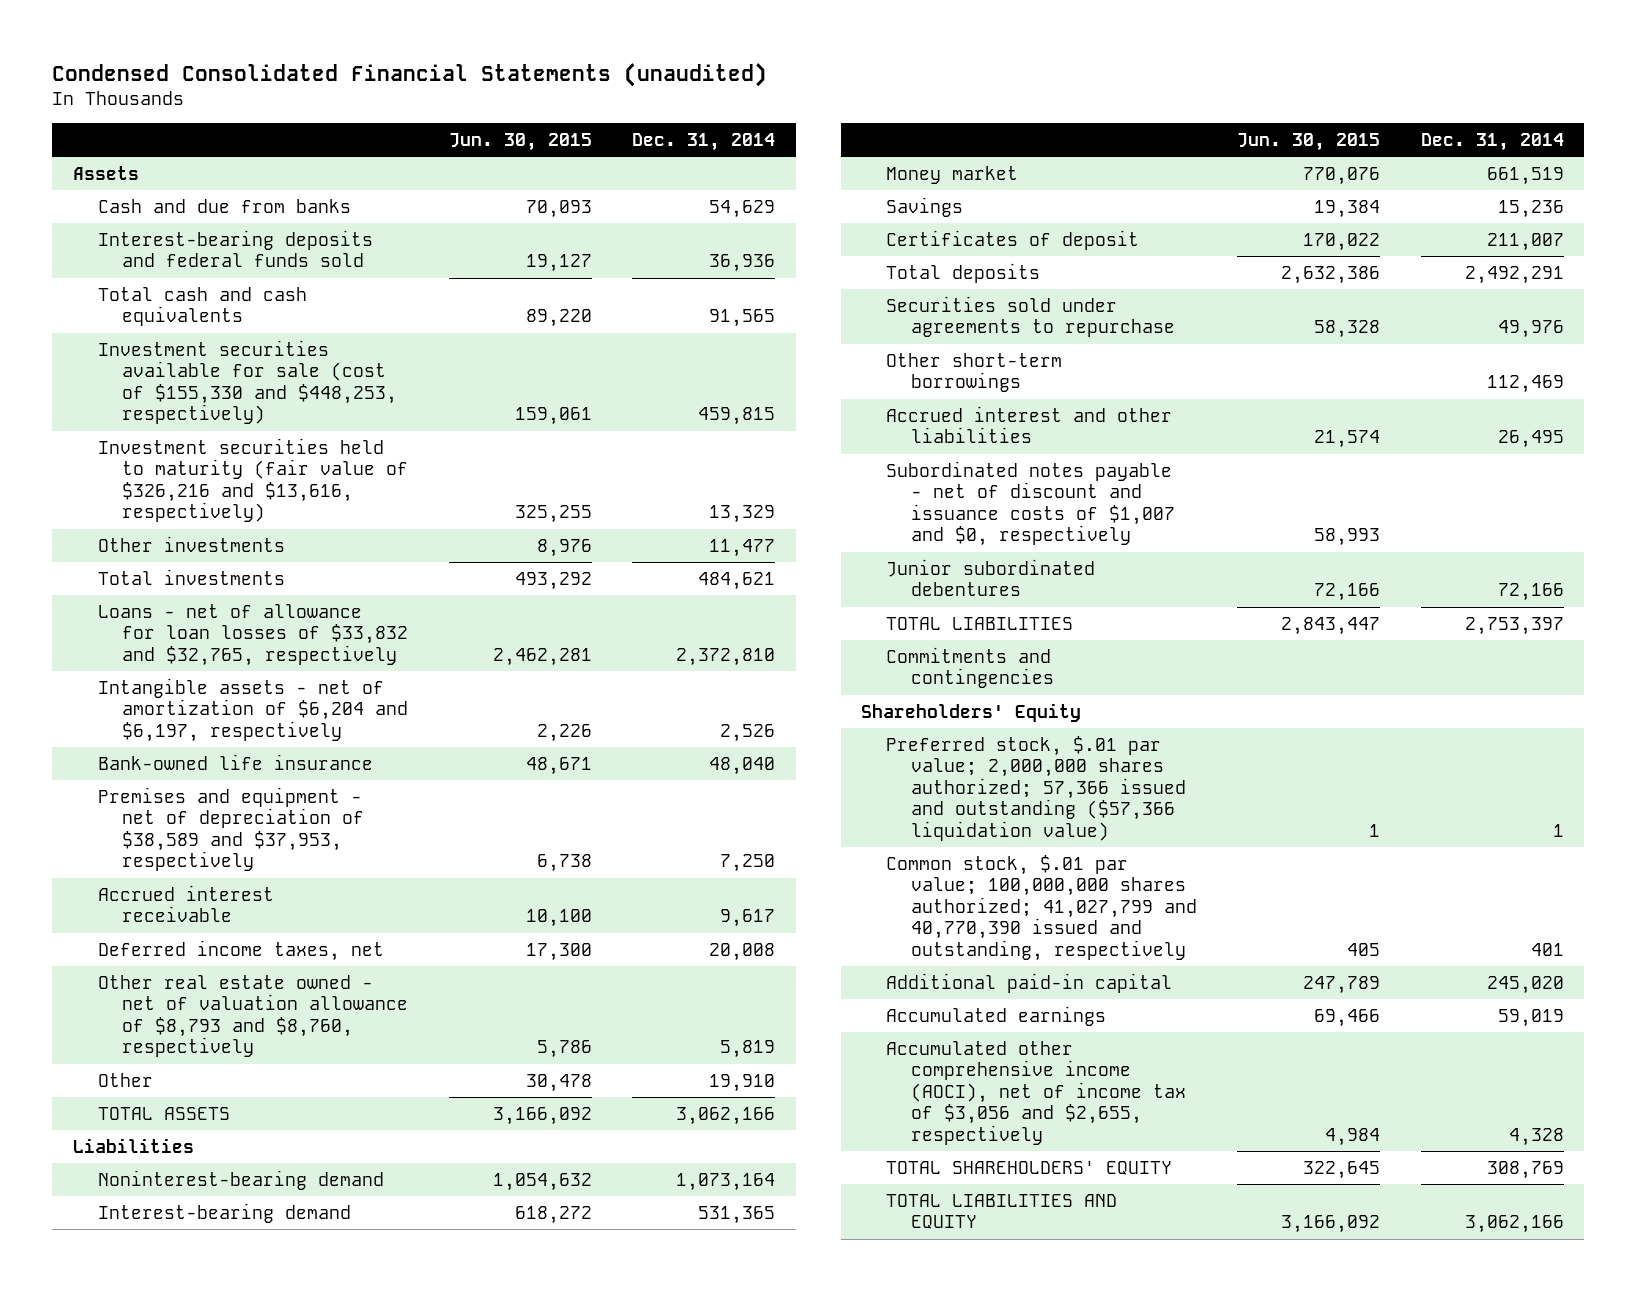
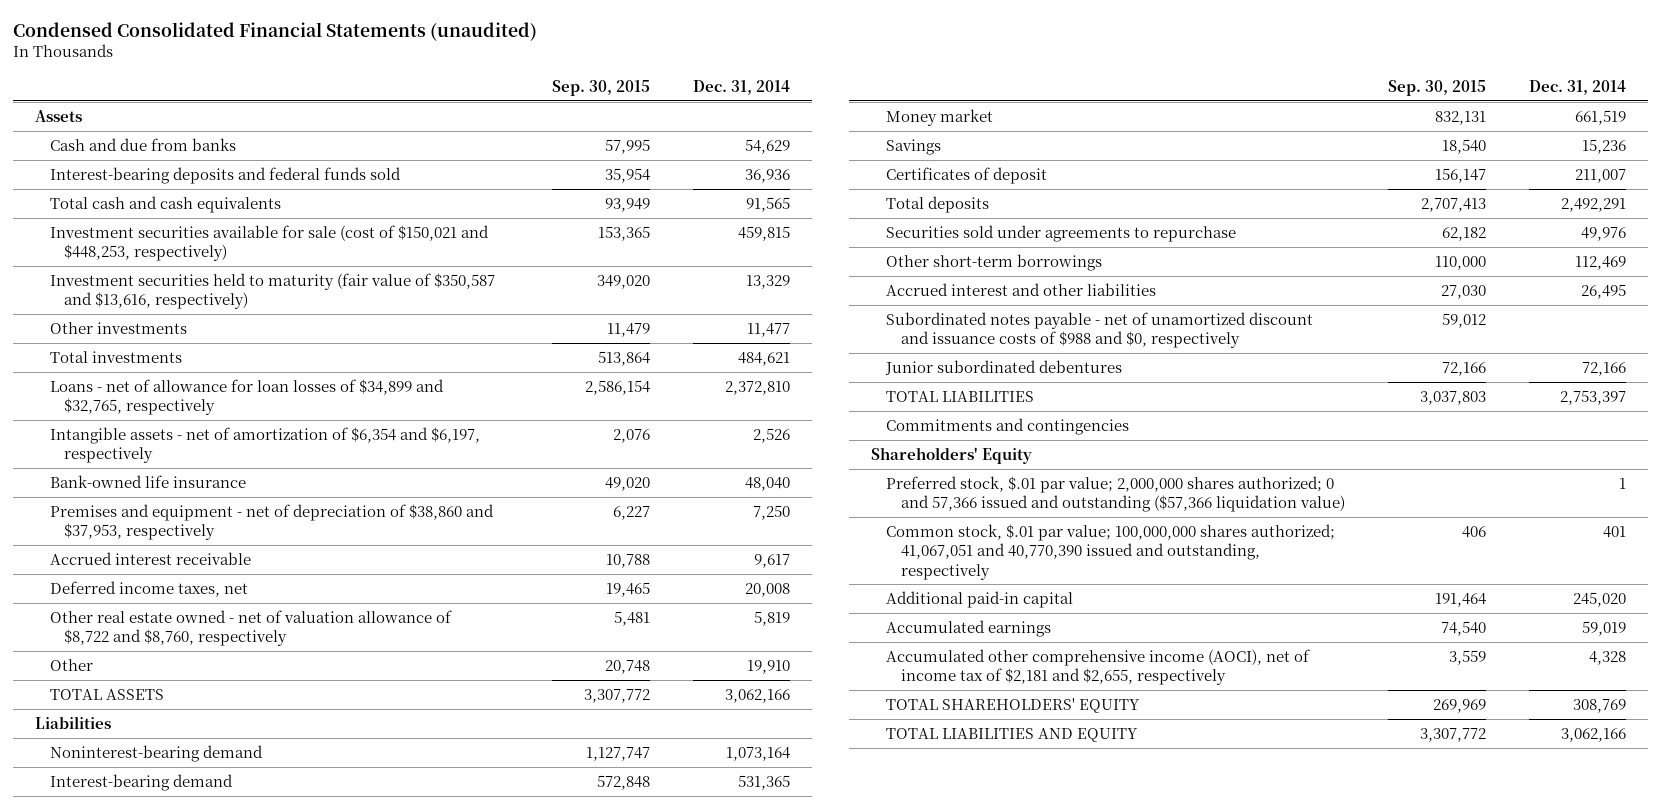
[448,132,592,151] Jun. 30, 2015 -> none
none -> [551,79,650,96] Sep. 30, 2015
[97,339,398,425] Investment securities available for sale (cost of $155,330 and $448,253, respectively) -> [49,224,489,262] Investment securities available for sale (cost of $150,021 and $448,253, respectively)
[97,437,409,523] Investment securities held to maturity (fair value of $326,216 and $13,616, respectively) -> [49,272,495,310] Investment securities held to maturity (fair value of $350,587 and $13,616, respectively)
[97,603,409,666] Loans - net of allowance for loan losses of $33,832 and $32,765, respectively -> [49,378,444,416] Loans - net of allowance for loan losses of $34,899 and $32,765, respectively
[97,677,409,742] Intangible assets - net of amortization of $6,204 and $6,197, respectively -> [49,426,480,464] Intangible assets - net of amortization of $6,354 and $6,197, respectively
[97,786,365,872] Premises and equipment - net of depreciation of $38,589 and $37,953, respectively -> [49,503,494,541] Premises and equipment - net of depreciation of $38,860 and $37,953, respectively
[97,974,409,1058] Other real estate owned - net of valuation allowance of $8,793 and $8,760, respectively -> [49,609,452,647] Other real estate owned - net of valuation allowance of $8,722 and $8,760, respectively
[885,460,1175,547] Subordinated notes payable - net of discount and issuance costs of $1,007 and $0, respectively -> [885,311,1313,349] Subordinated notes payable - net of unamortized discount and issuance costs of $988 and $0, respectively
[885,735,1186,841] Preferred stock, $.01 par value; 2,000,000 shares authorized; 57,366 issued and outstanding ($57,366 liquidation value) -> [885,475,1345,513] Preferred stock, $.01 par value; 2,000,000 shares authorized; 0 and 57,366 issued and outstanding ($57,366 liquidation value)
[885,854,1197,961] Common stock, $.01 par value; 100,000,000 shares authorized; 41,027,799 and 40,770,390 issued and outstanding, respectively -> [885,523,1335,580] Common stock, $.01 par value; 100,000,000 shares authorized; 41,067,051 and 40,770,390 issued and outstanding, respectively
[885,1040,1186,1145] Accumulated other comprehensive income (AOCI), net of income tax of $3,056 and $2,655, respectively -> [885,648,1310,686] Accumulated other comprehensive income (AOCI), net of income tax of $2,181 and $2,655, respectively

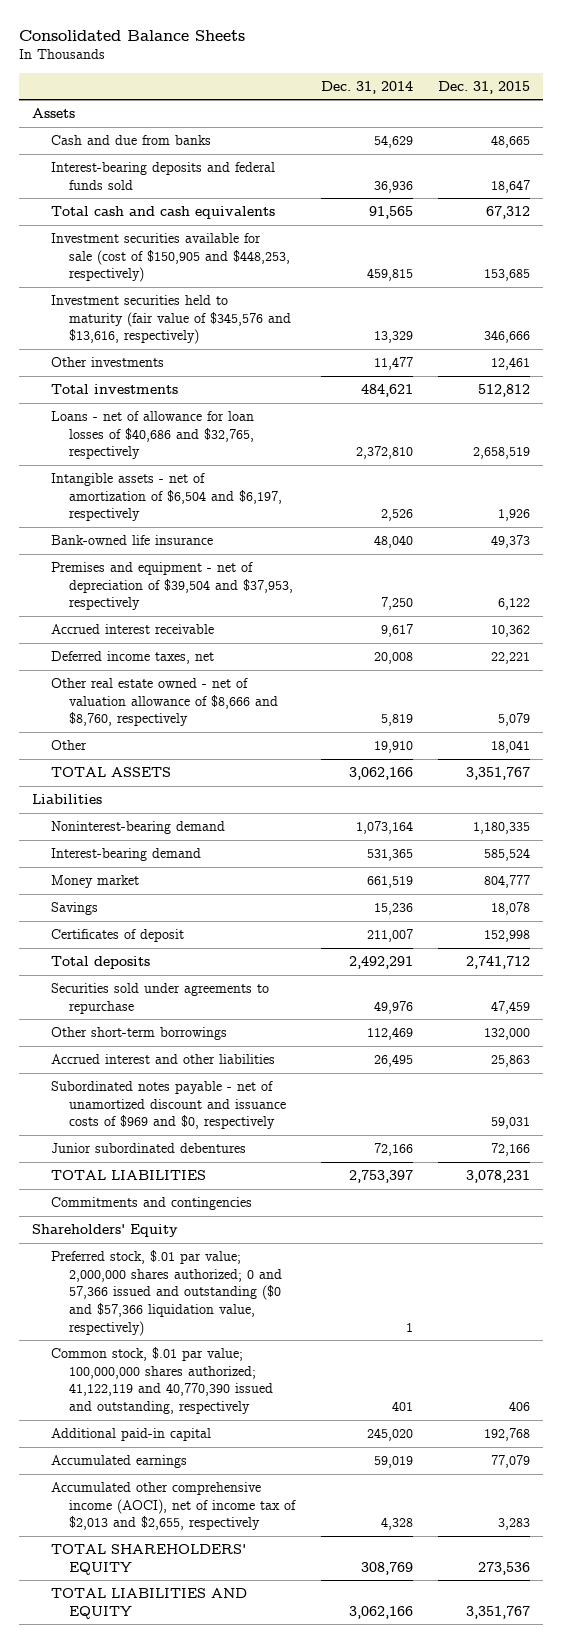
[13,21,538,41] Condensed Consolidated Financial Statements (unaudited) -> [19,29,246,41] Consolidated Balance Sheets
[551,79,650,96] Sep. 30, 2015 -> none
none -> [438,80,531,94] Dec. 31, 2015
[49,224,489,262] Investment securities available for sale (cost of $150,021 and $448,253, respectively) -> [50,233,291,283] Investment securities available for sale (cost of $150,905 and $448,253, respectively)
[49,272,495,310] Investment securities held to maturity (fair value of $350,587 and $13,616, respectively) -> [50,295,292,345] Investment securities held to maturity (fair value of $345,576 and $13,616, respectively)
[49,378,444,416] Loans - net of allowance for loan losses of $34,899 and $32,765, respectively -> [50,411,255,460] Loans - net of allowance for loan losses of $40,686 and $32,765, respectively
[49,426,480,464] Intangible assets - net of amortization of $6,354 and $6,197, respectively -> [50,473,283,522] Intangible assets - net of amortization of $6,504 and $6,197, respectively
[49,503,494,541] Premises and equipment - net of depreciation of $38,860 and $37,953, respectively -> [50,562,294,611] Premises and equipment - net of depreciation of $39,504 and $37,953, respectively
[49,609,452,647] Other real estate owned - net of valuation allowance of $8,722 and $8,760, respectively -> [50,678,279,727] Other real estate owned - net of valuation allowance of $8,666 and $8,760, respectively
[885,311,1313,349] Subordinated notes payable - net of unamortized discount and issuance costs of $988 and $0, respectively -> [50,1081,287,1130] Subordinated notes payable - net of unamortized discount and issuance costs of $969 and $0, respectively
[885,475,1345,513] Preferred stock, $.01 par value; 2,000,000 shares authorized; 0 and 57,366 issued and outstanding ($57,366 liquidation value) -> [50,1250,283,1336] Preferred stock, $.01 par value; 2,000,000 shares authorized; 0 and 57,366 issued and outstanding ($0 and $57,366 liquidation value, respectively)
[885,523,1335,580] Common stock, $.01 par value; 100,000,000 shares authorized; 41,067,051 and 40,770,390 issued and outstanding, respectively -> [50,1347,274,1415] Common stock, $.01 par value; 100,000,000 shares authorized; 41,122,119 and 40,770,390 issued and outstanding, respectively
[885,648,1310,686] Accumulated other comprehensive income (AOCI), net of income tax of $2,181 and $2,655, respectively -> [50,1482,297,1531] Accumulated other comprehensive income (AOCI), net of income tax of $2,013 and $2,655, respectively

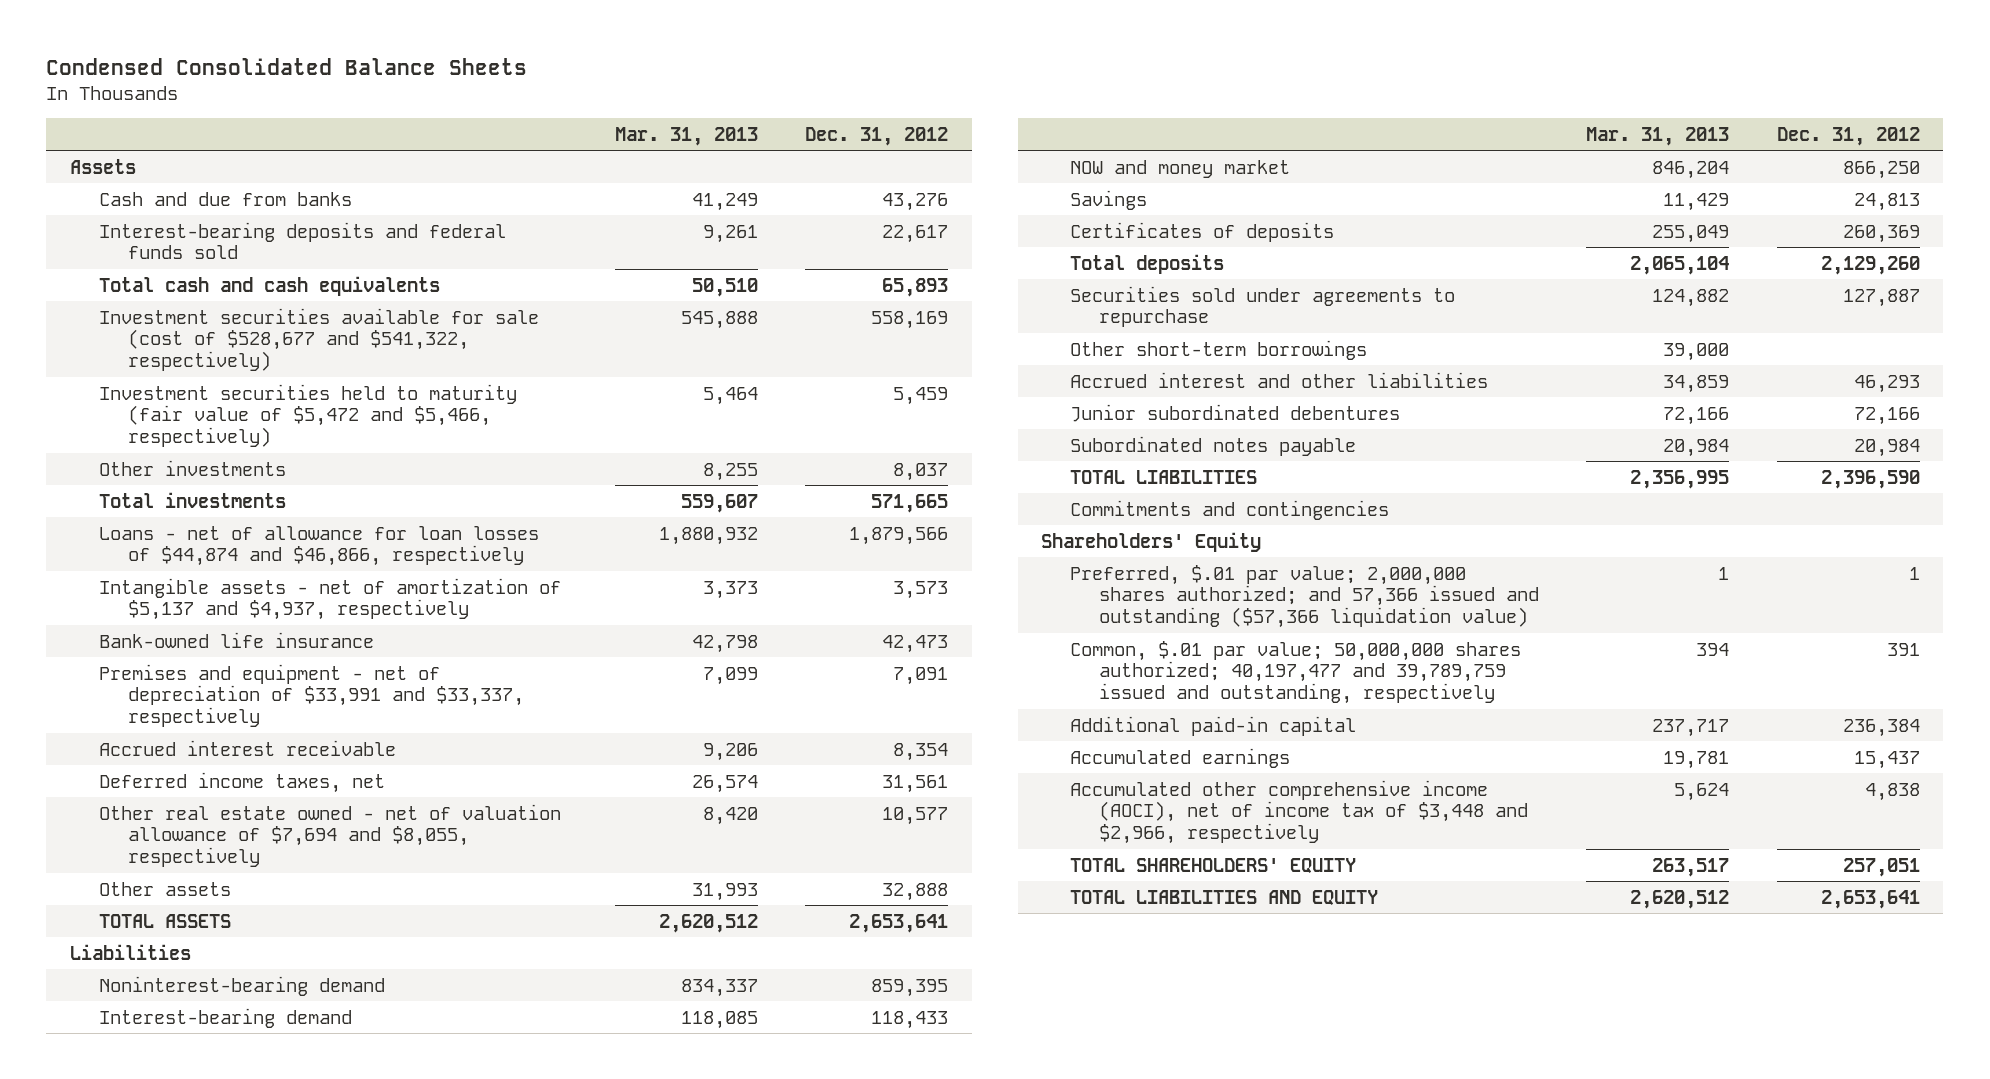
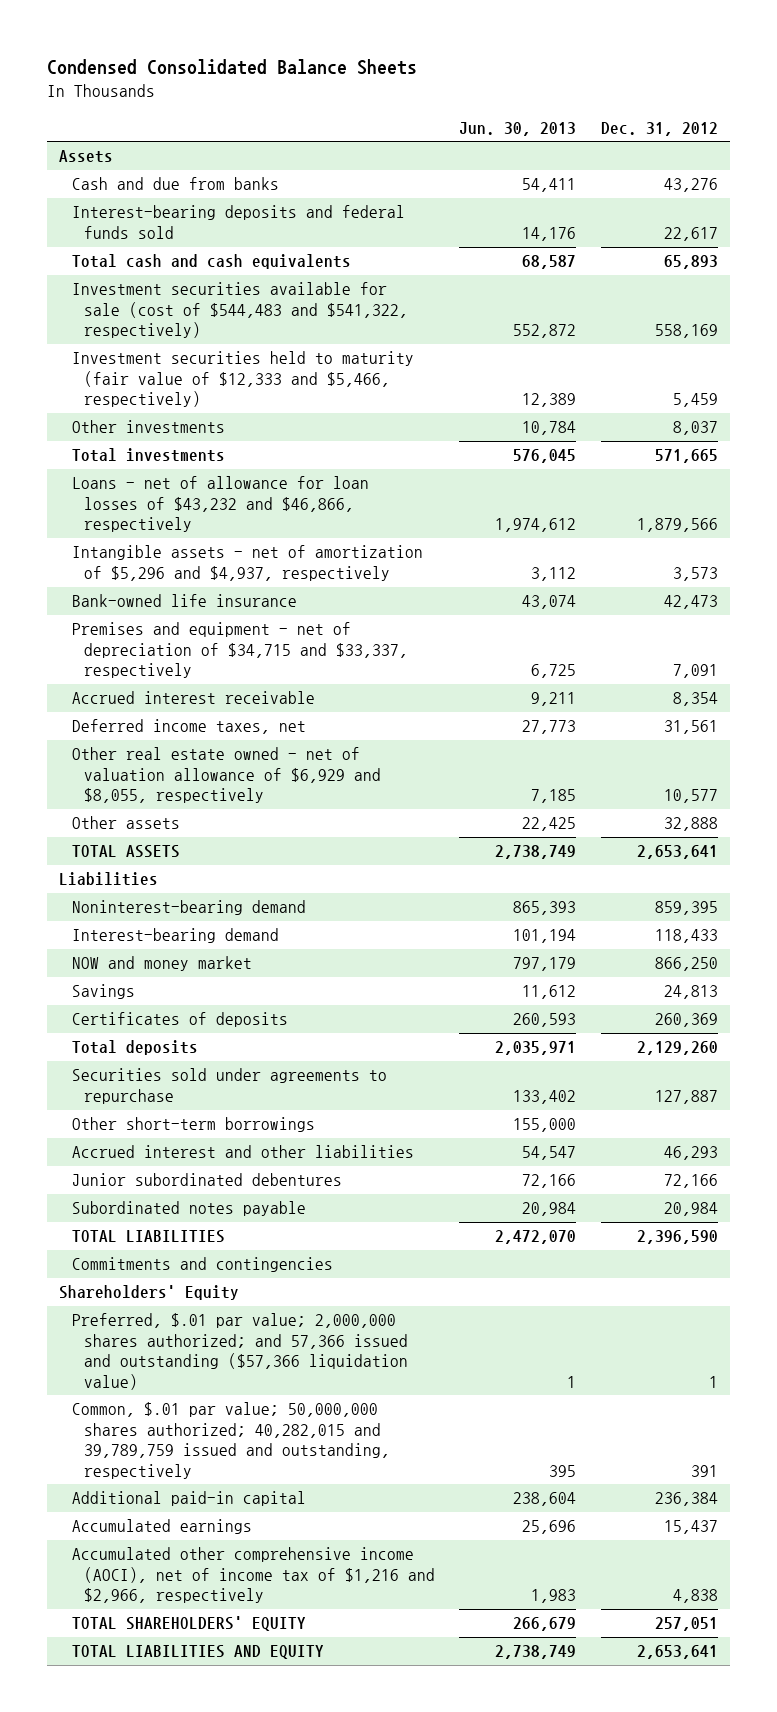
[615,126,759,146] Mar. 31, 2013 -> none
none -> [459,121,577,136] Jun. 30, 2013
[98,307,539,372] Investment securities available for sale (cost of $528,677 and $541,322, respectively) -> [71,282,409,339] Investment securities available for sale (cost of $544,483 and $541,322, respectively)
[98,383,517,448] Investment securities held to maturity (fair value of $5,472 and $5,466, respectively) -> [71,351,414,408] Investment securities held to maturity (fair value of $12,333 and $5,466, respectively)
[98,525,539,567] Loans - net of allowance for loan losses of $44,874 and $46,866, respectively -> [71,476,369,533] Loans - net of allowance for loan losses of $43,232 and $46,866, respectively
[98,577,561,621] Intangible assets - net of amortization of $5,137 and $4,937, respectively -> [71,545,423,581] Intangible assets - net of amortization of $5,296 and $4,937, respectively
[98,663,524,728] Premises and equipment - net of depreciation of $33,991 and $33,337, respectively -> [71,622,409,679] Premises and equipment - net of depreciation of $34,715 and $33,337, respectively
[98,803,561,868] Other real estate owned - net of valuation allowance of $7,694 and $8,055, respectively -> [71,747,382,804] Other real estate owned - net of valuation allowance of $6,929 and $8,055, respectively
[1070,640,1522,705] Common, $.01 par value; 50,000,000 shares authorized; 40,197,477 and 39,789,759 issued and outstanding, respectively -> [71,1402,391,1479] Common, $.01 par value; 50,000,000 shares authorized; 40,282,015 and 39,789,759 issued and outstanding, respectively
[1070,779,1529,845] Accumulated other comprehensive income (AOCI), net of income tax of $3,448 and $2,966, respectively -> [71,1547,436,1604] Accumulated other comprehensive income (AOCI), net of income tax of $1,216 and $2,966, respectively

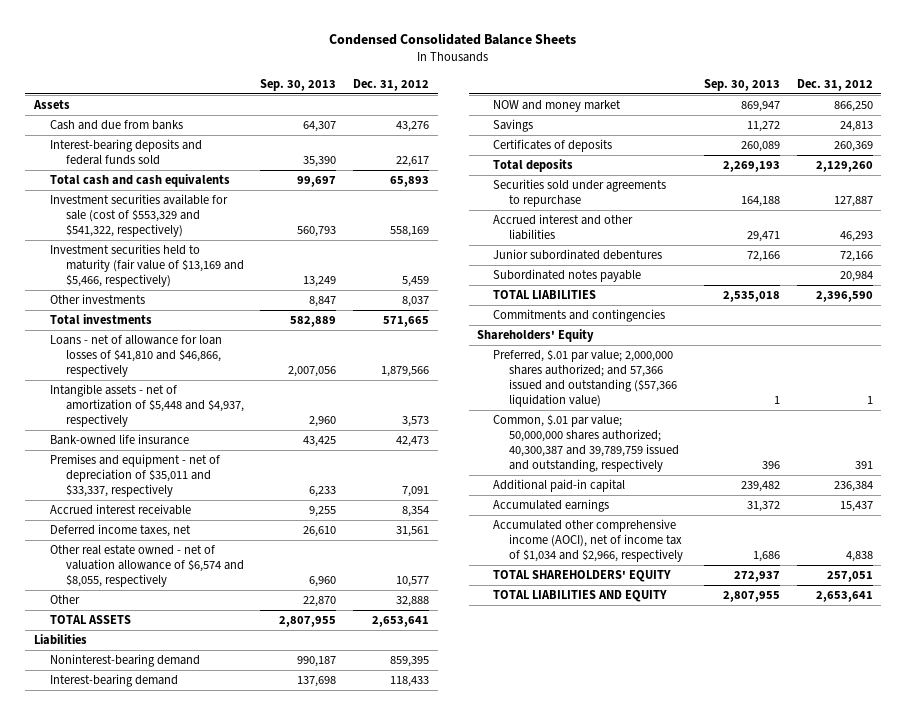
[459,121,577,136] Jun. 30, 2013 -> none
none -> [260,78,337,91] Sep. 30, 2013
[71,282,409,339] Investment securities available for sale (cost of $544,483 and $541,322, respectively) -> [49,194,228,238] Investment securities available for sale (cost of $553,329 and $541,322, respectively)
[71,351,414,408] Investment securities held to maturity (fair value of $12,333 and $5,466, respectively) -> [49,244,244,288] Investment securities held to maturity (fair value of $13,169 and $5,466, respectively)
[71,476,369,533] Loans - net of allowance for loan losses of $43,232 and $46,866, respectively -> [49,335,222,378] Loans - net of allowance for loan losses of $41,810 and $46,866, respectively
[71,545,423,581] Intangible assets - net of amortization of $5,296 and $4,937, respectively -> [49,384,244,428] Intangible assets - net of amortization of $5,448 and $4,937, respectively
[71,622,409,679] Premises and equipment - net of depreciation of $34,715 and $33,337, respectively -> [49,454,220,498] Premises and equipment - net of depreciation of $35,011 and $33,337, respectively
[71,747,382,804] Other real estate owned - net of valuation allowance of $6,929 and $8,055, respectively -> [49,545,244,588] Other real estate owned - net of valuation allowance of $6,574 and $8,055, respectively
[71,816,180,830] Other assets -> [49,595,80,605] Other
[71,1117,315,1133] Other short-term borrowings -> none
[71,1402,391,1479] Common, $.01 par value; 50,000,000 shares authorized; 40,282,015 and 39,789,759 issued and outstanding, respectively -> [492,414,679,472] Common, $.01 par value; 50,000,000 shares authorized; 40,300,387 and 39,789,759 issued and outstanding, respectively
[71,1547,436,1604] Accumulated other comprehensive income (AOCI), net of income tax of $1,216 and $2,966, respectively -> [492,519,683,563] Accumulated other comprehensive income (AOCI), net of income tax of $1,034 and $2,966, respectively

